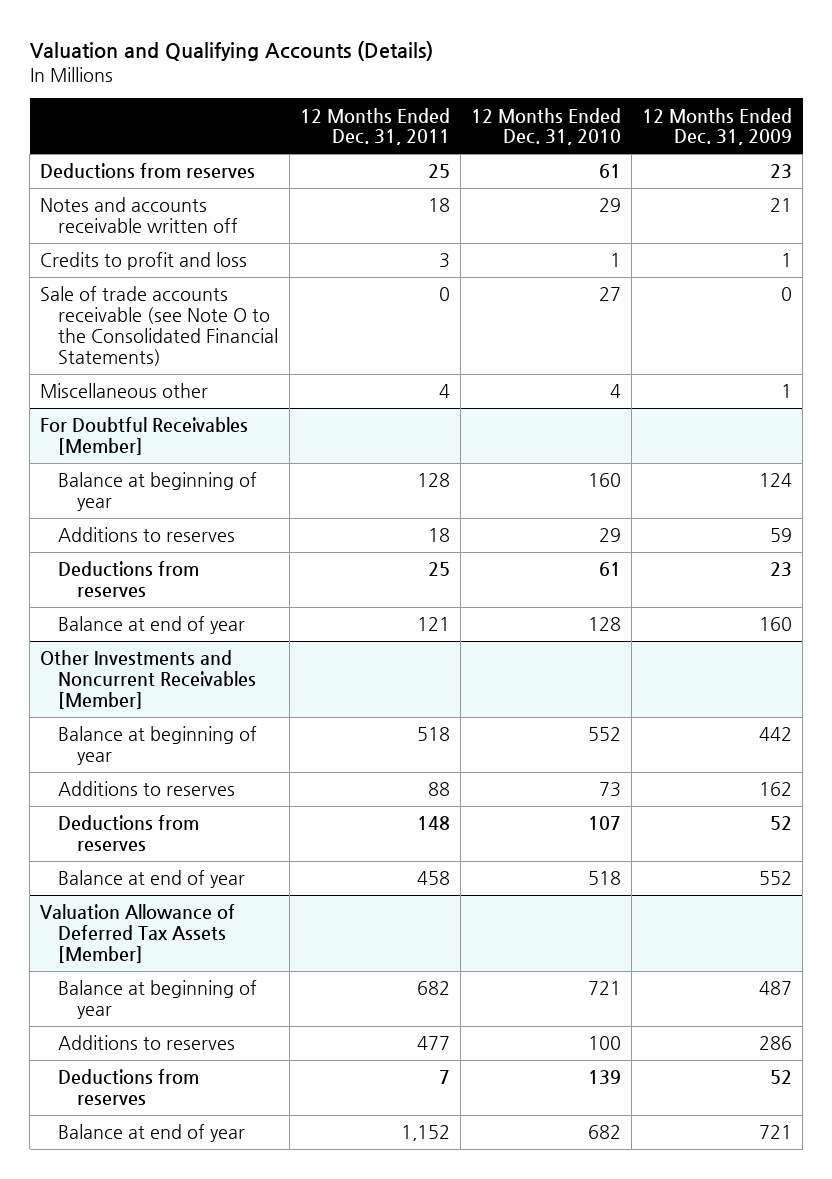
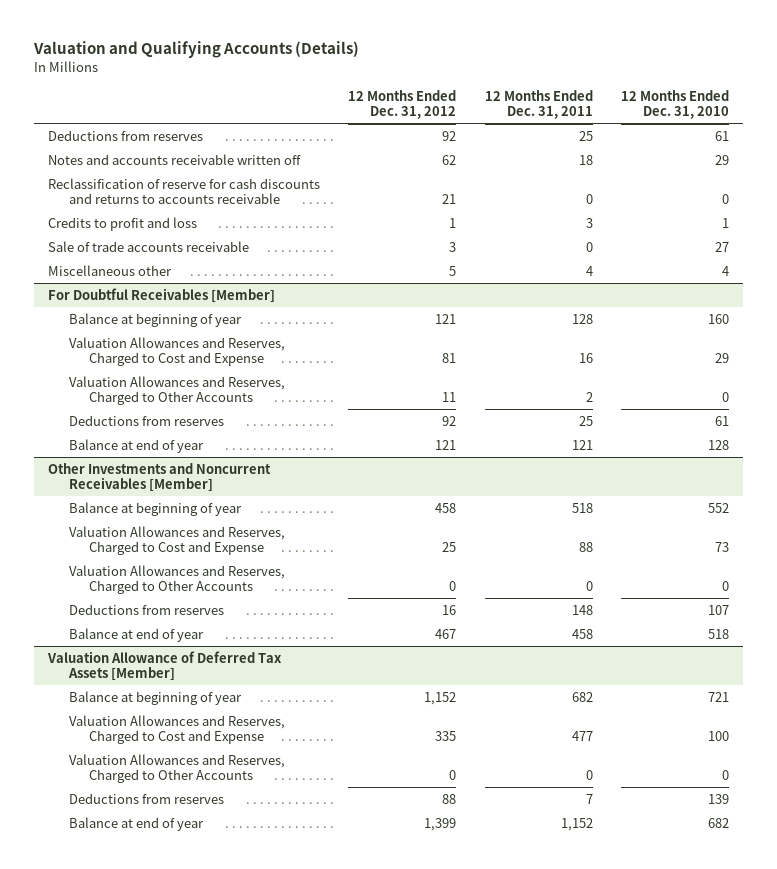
[641,107,792,146] 12 Months Ended Dec. 31, 2009 -> none
none -> [348,90,457,120] 12 Months Ended Dec. 31, 2012
none -> [48,177,321,204] Reclassification of reserve for cash discounts and returns to accounts receivable
[40,286,279,367] Sale of trade accounts receivable (see Note O to the Consolidated Financial Statements) -> [48,240,250,252] Sale of trade accounts receivable
[58,527,236,543] Additions to reserves -> [68,336,285,366] Valuation Allowances and Reserves, Charged to Cost and Expense
[427,528,450,543] 18 -> [578,352,593,363] 16
none -> [68,375,285,405] Valuation Allowances and Reserves, Charged to Other Accounts
[58,781,236,797] Additions to reserves -> [68,525,285,555] Valuation Allowances and Reserves, Charged to Cost and Expense
none -> [68,564,285,594] Valuation Allowances and Reserves, Charged to Other Accounts
[58,1035,236,1051] Additions to reserves -> [68,714,285,744] Valuation Allowances and Reserves, Charged to Cost and Expense
none -> [68,753,285,783] Valuation Allowances and Reserves, Charged to Other Accounts

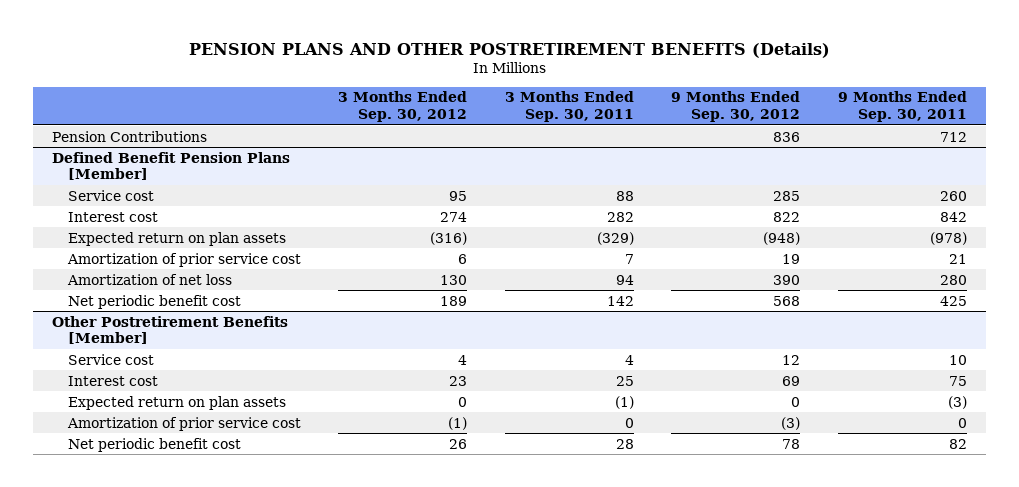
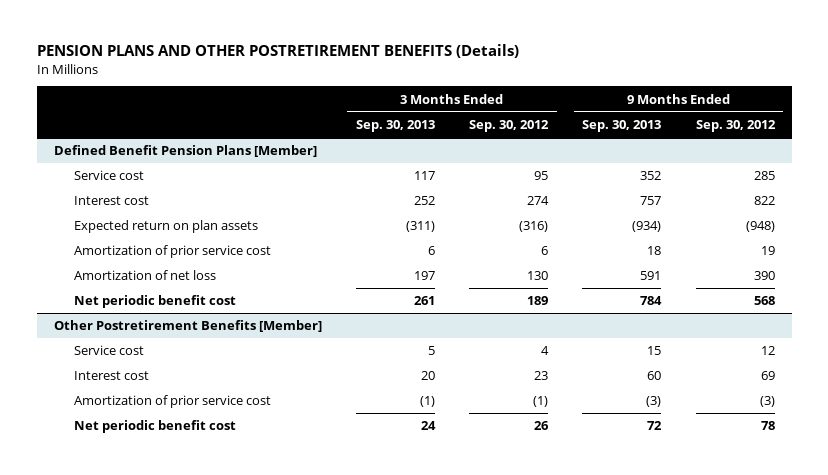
[504,91,634,123] 3 Months Ended Sep. 30, 2011 -> none
[837,91,967,123] 9 Months Ended Sep. 30, 2011 -> none
none -> [355,120,435,133] Sep. 30, 2013
none -> [582,120,662,133] Sep. 30, 2013
[52,130,208,142] Pension Contributions -> none
[67,395,286,410] Expected return on plan assets -> none

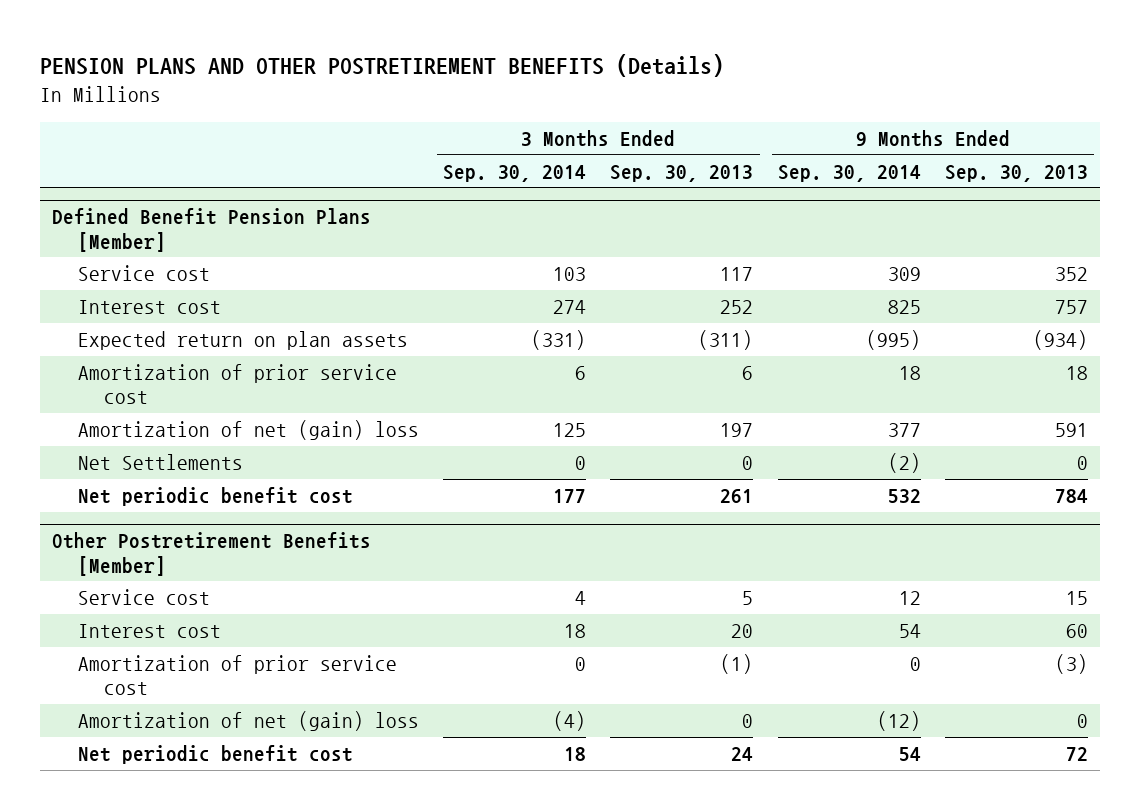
[469,120,550,133] Sep. 30, 2012 -> none
[695,120,776,133] Sep. 30, 2012 -> none
none -> [443,164,587,182] Sep. 30, 2014
none -> [777,164,921,182] Sep. 30, 2014
[73,270,216,281] Amortization of net loss -> [78,420,420,441] Amortization of net (gain) loss
none -> [78,454,244,471] Net Settlements
none -> [78,711,420,732] Amortization of net (gain) loss

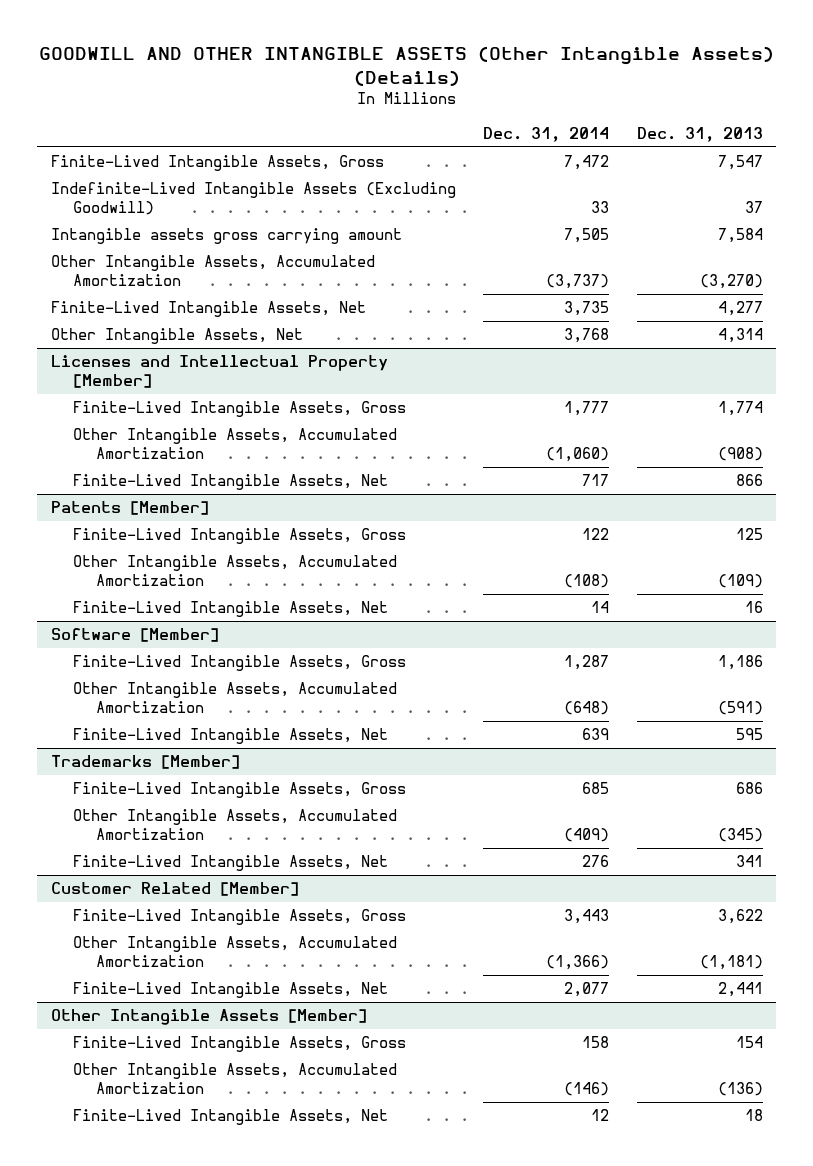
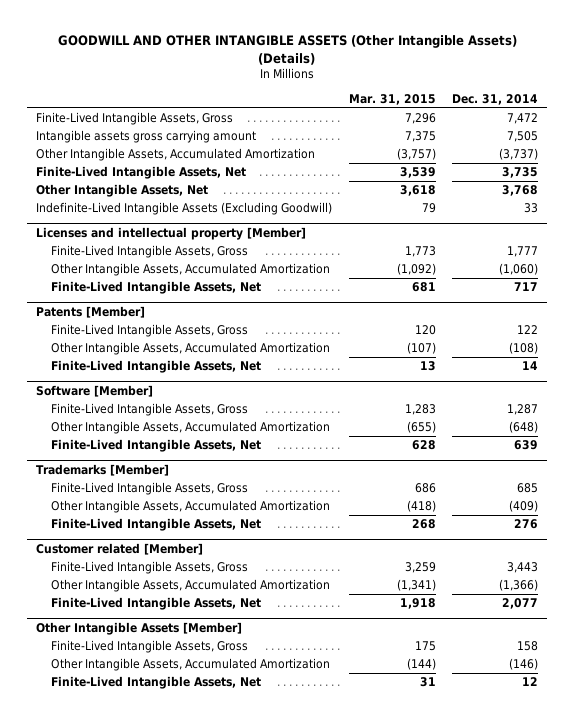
[636,126,763,142] Dec. 31, 2013 -> none
none -> [348,93,436,105] Mar. 31, 2015
[50,182,456,216] Indefinite-Lived Intangible Assets (Excluding Goodwill) -> [35,202,332,216] Indefinite-Lived Intangible Assets (Excluding Goodwill)
[50,355,388,389] Licenses and Intellectual Property [Member] -> [35,226,306,240] Licenses and intellectual property [Member]
[50,882,299,897] Customer Related [Member] -> [35,542,203,555] Customer related [Member]

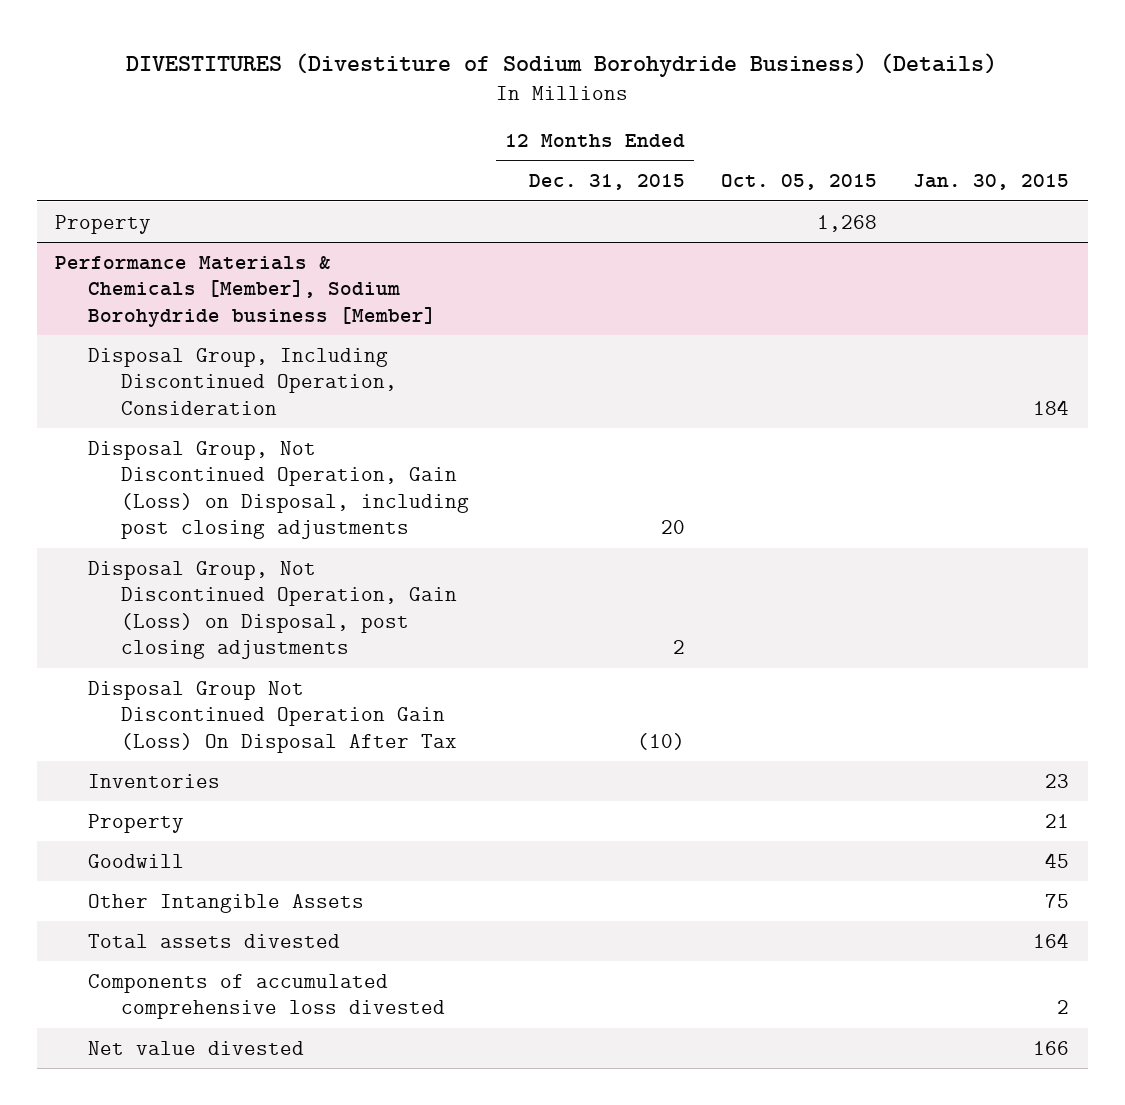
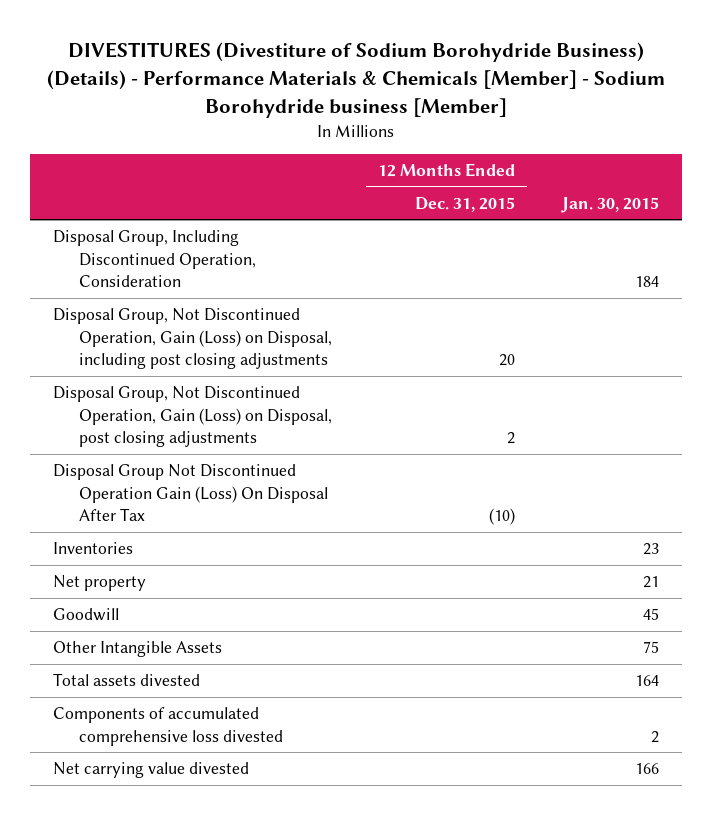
[126,52,998,77] DIVESTITURES (Divestiture of Sodium Borohydride Business) (Details) -> [47,42,666,118] DIVESTITURES (Divestiture of Sodium Borohydride Business) (Details) - Performance Materials & Chemicals [Member] - Sodium Borohydride business [Member]
[721,174,878,191] Oct. 05, 2015 -> none
[55,214,152,234] Property -> none
[55,255,436,327] Performance Materials & Chemicals [Member], Sodium Borohydride business [Member] -> none
[87,813,184,833] Property -> [53,575,147,592] Net property
[87,1040,304,1055] Net value divested -> [53,762,250,779] Net carrying value divested

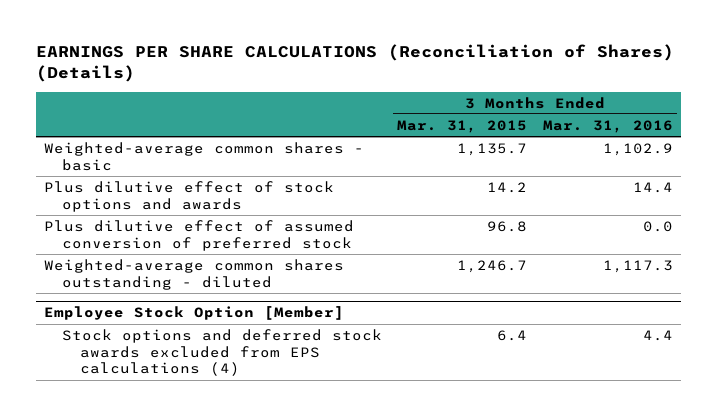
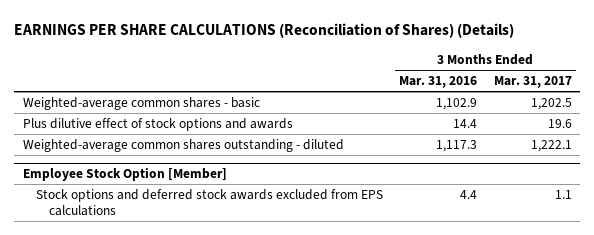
[397,119,528,133] Mar. 31, 2015 -> none
none -> [493,76,572,89] Mar. 31, 2017
[44,219,355,251] Plus dilutive effect of assumed conversion of preferred stock -> none
[61,328,382,377] Stock options and deferred stock awards excluded from EPS calculations (4) -> [36,189,384,217] Stock options and deferred stock awards excluded from EPS calculations

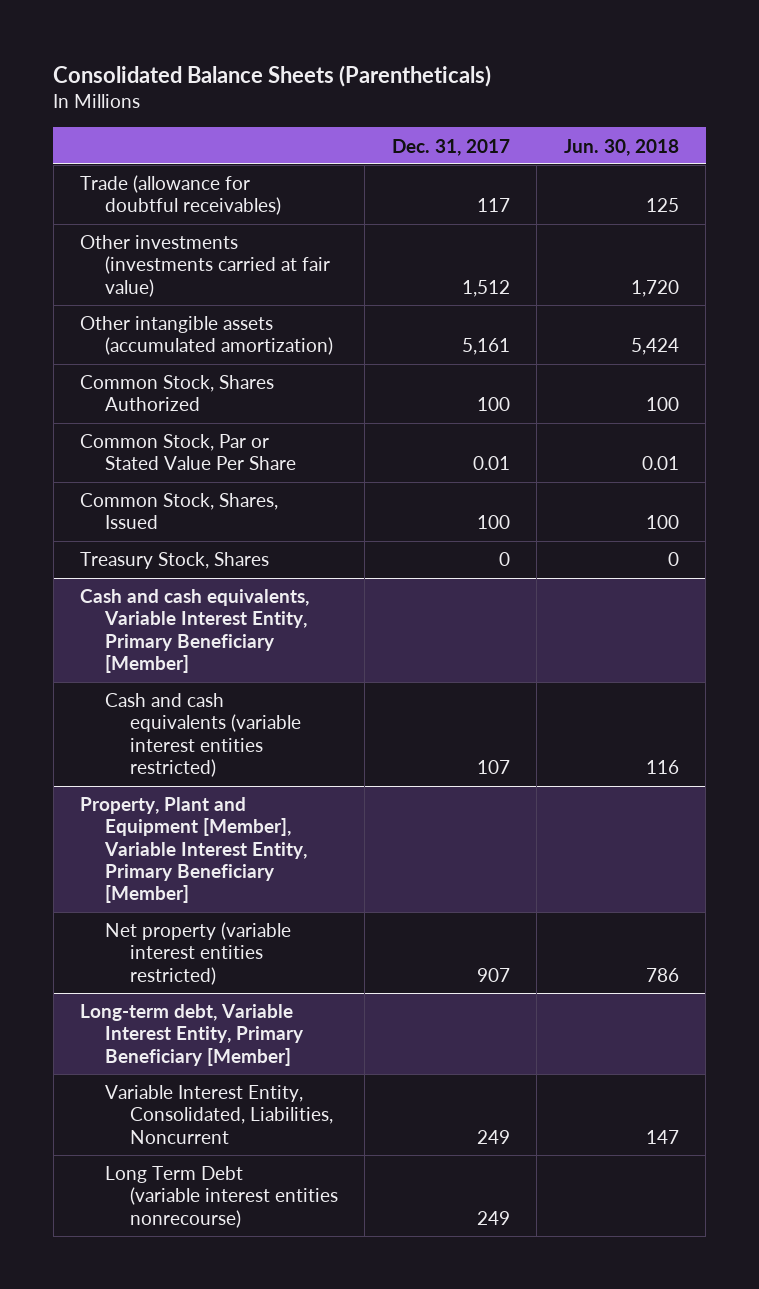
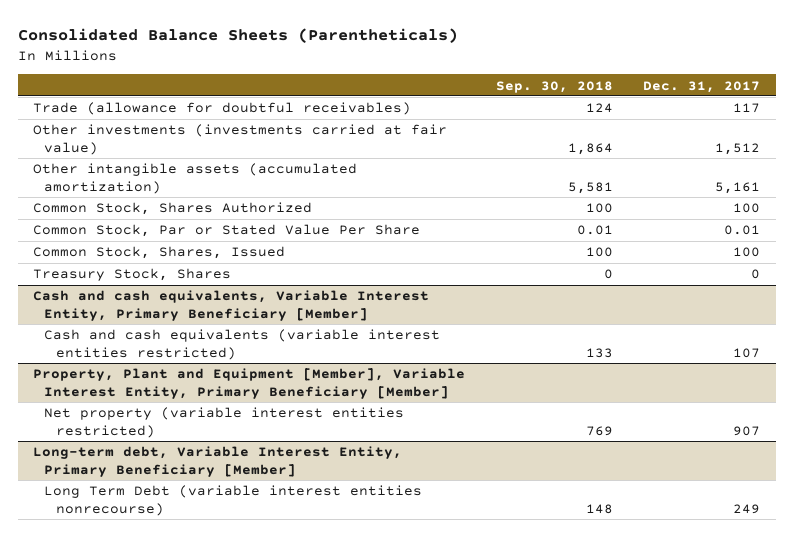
[563,138,679,156] Jun. 30, 2018 -> none
none -> [495,80,613,93] Sep. 30, 2018
[105,1085,333,1144] Variable Interest Entity, Consolidated, Liabilities, Noncurrent -> none

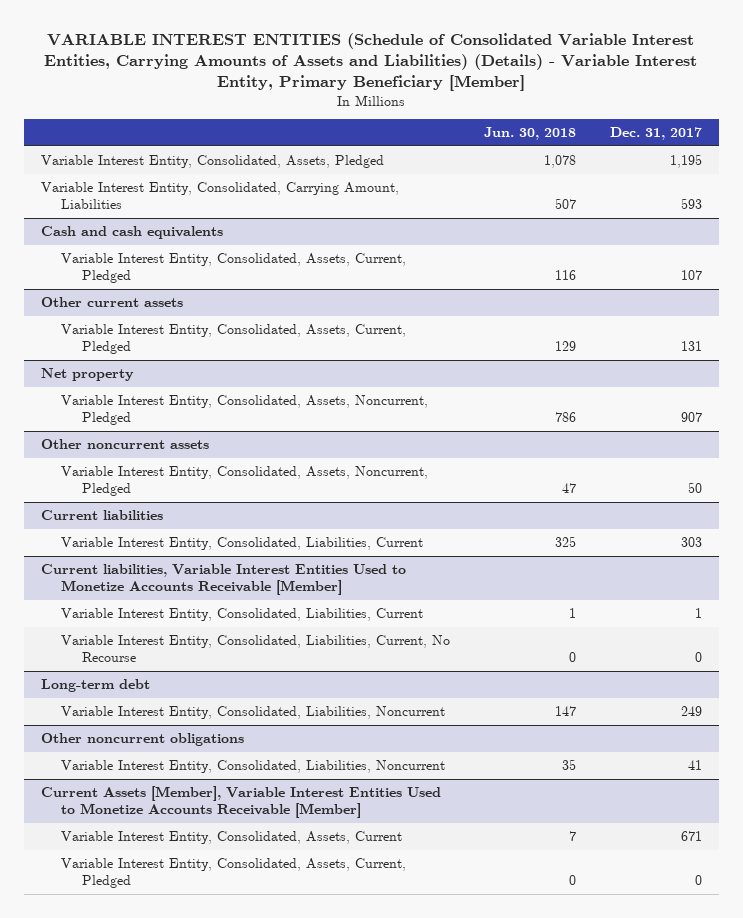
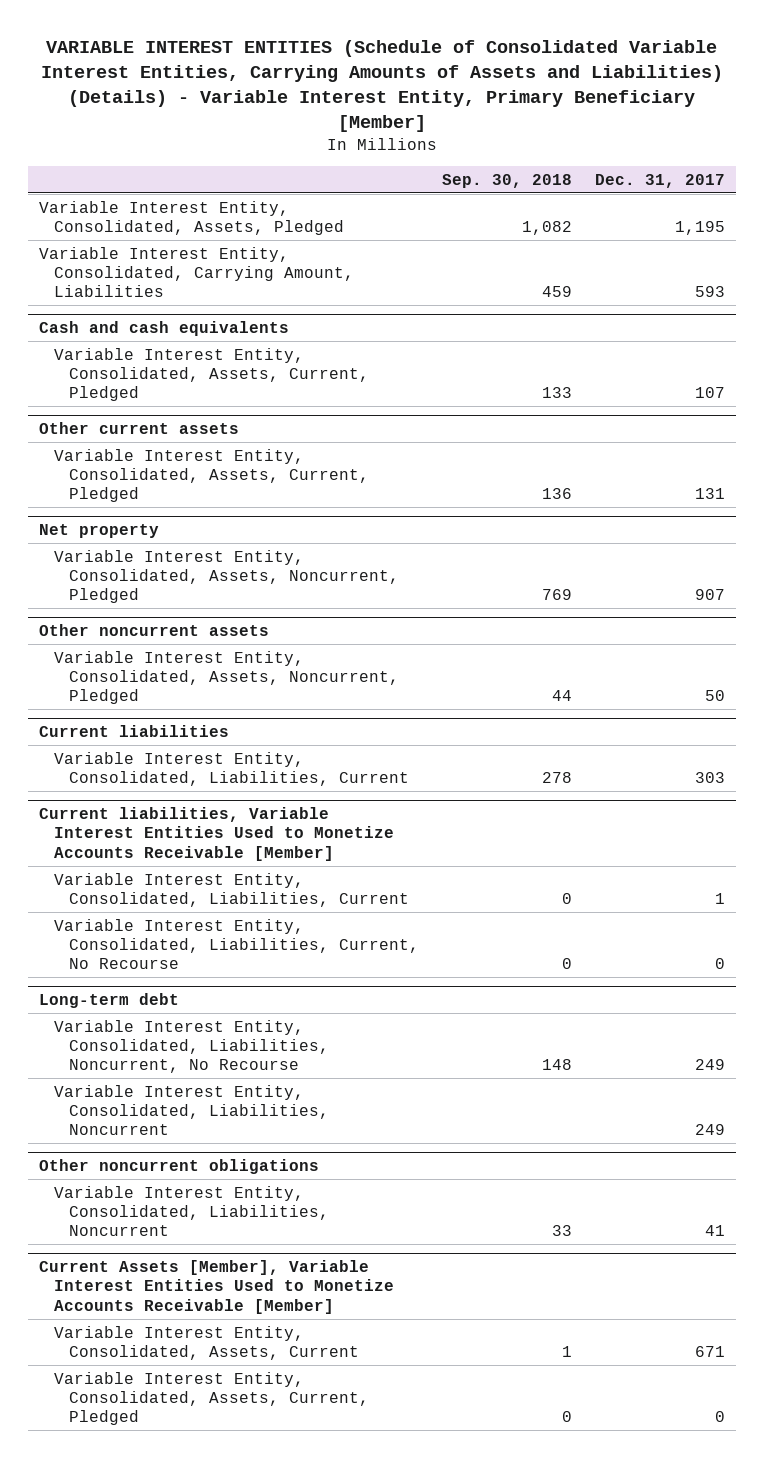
[484,127,577,141] Jun. 30, 2018 -> none
none -> [442,173,573,188] Sep. 30, 2018
none -> [54,1019,330,1074] Variable Interest Entity, Consolidated, Liabilities, Noncurrent, No Recourse

